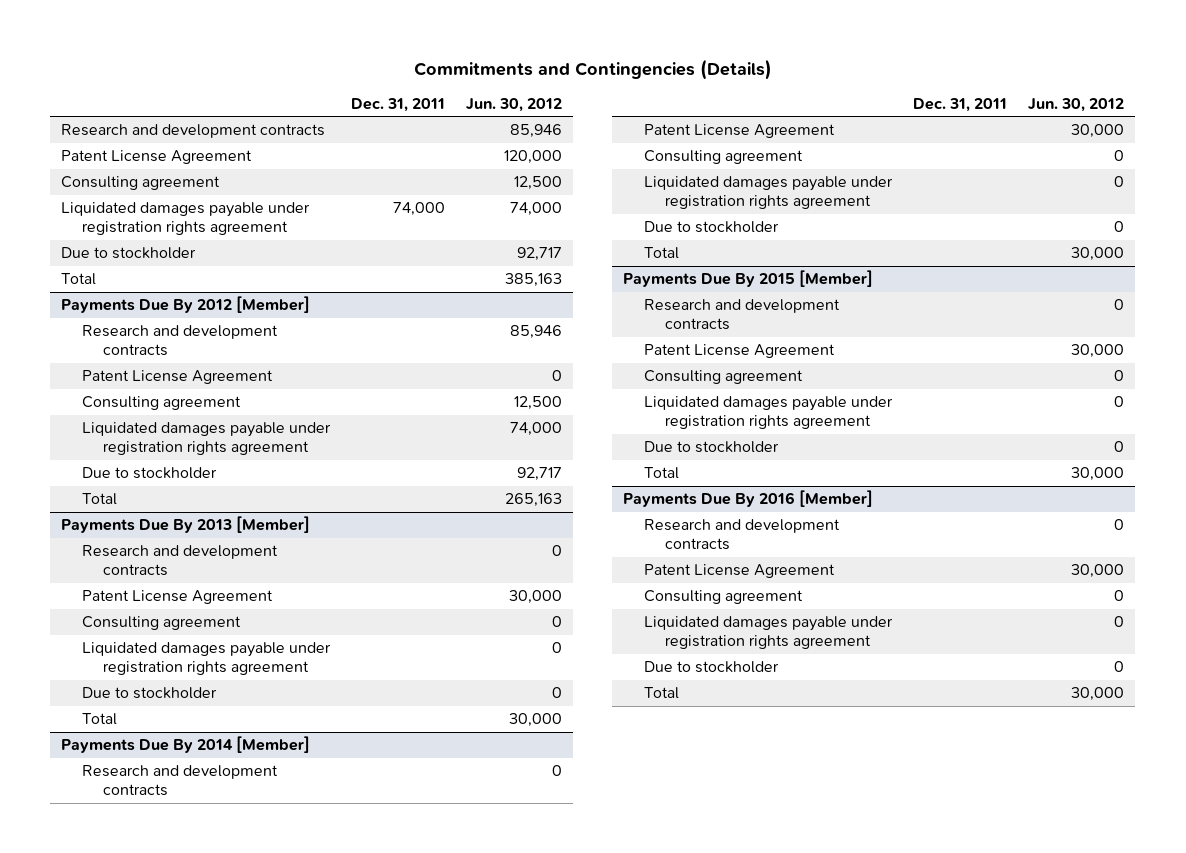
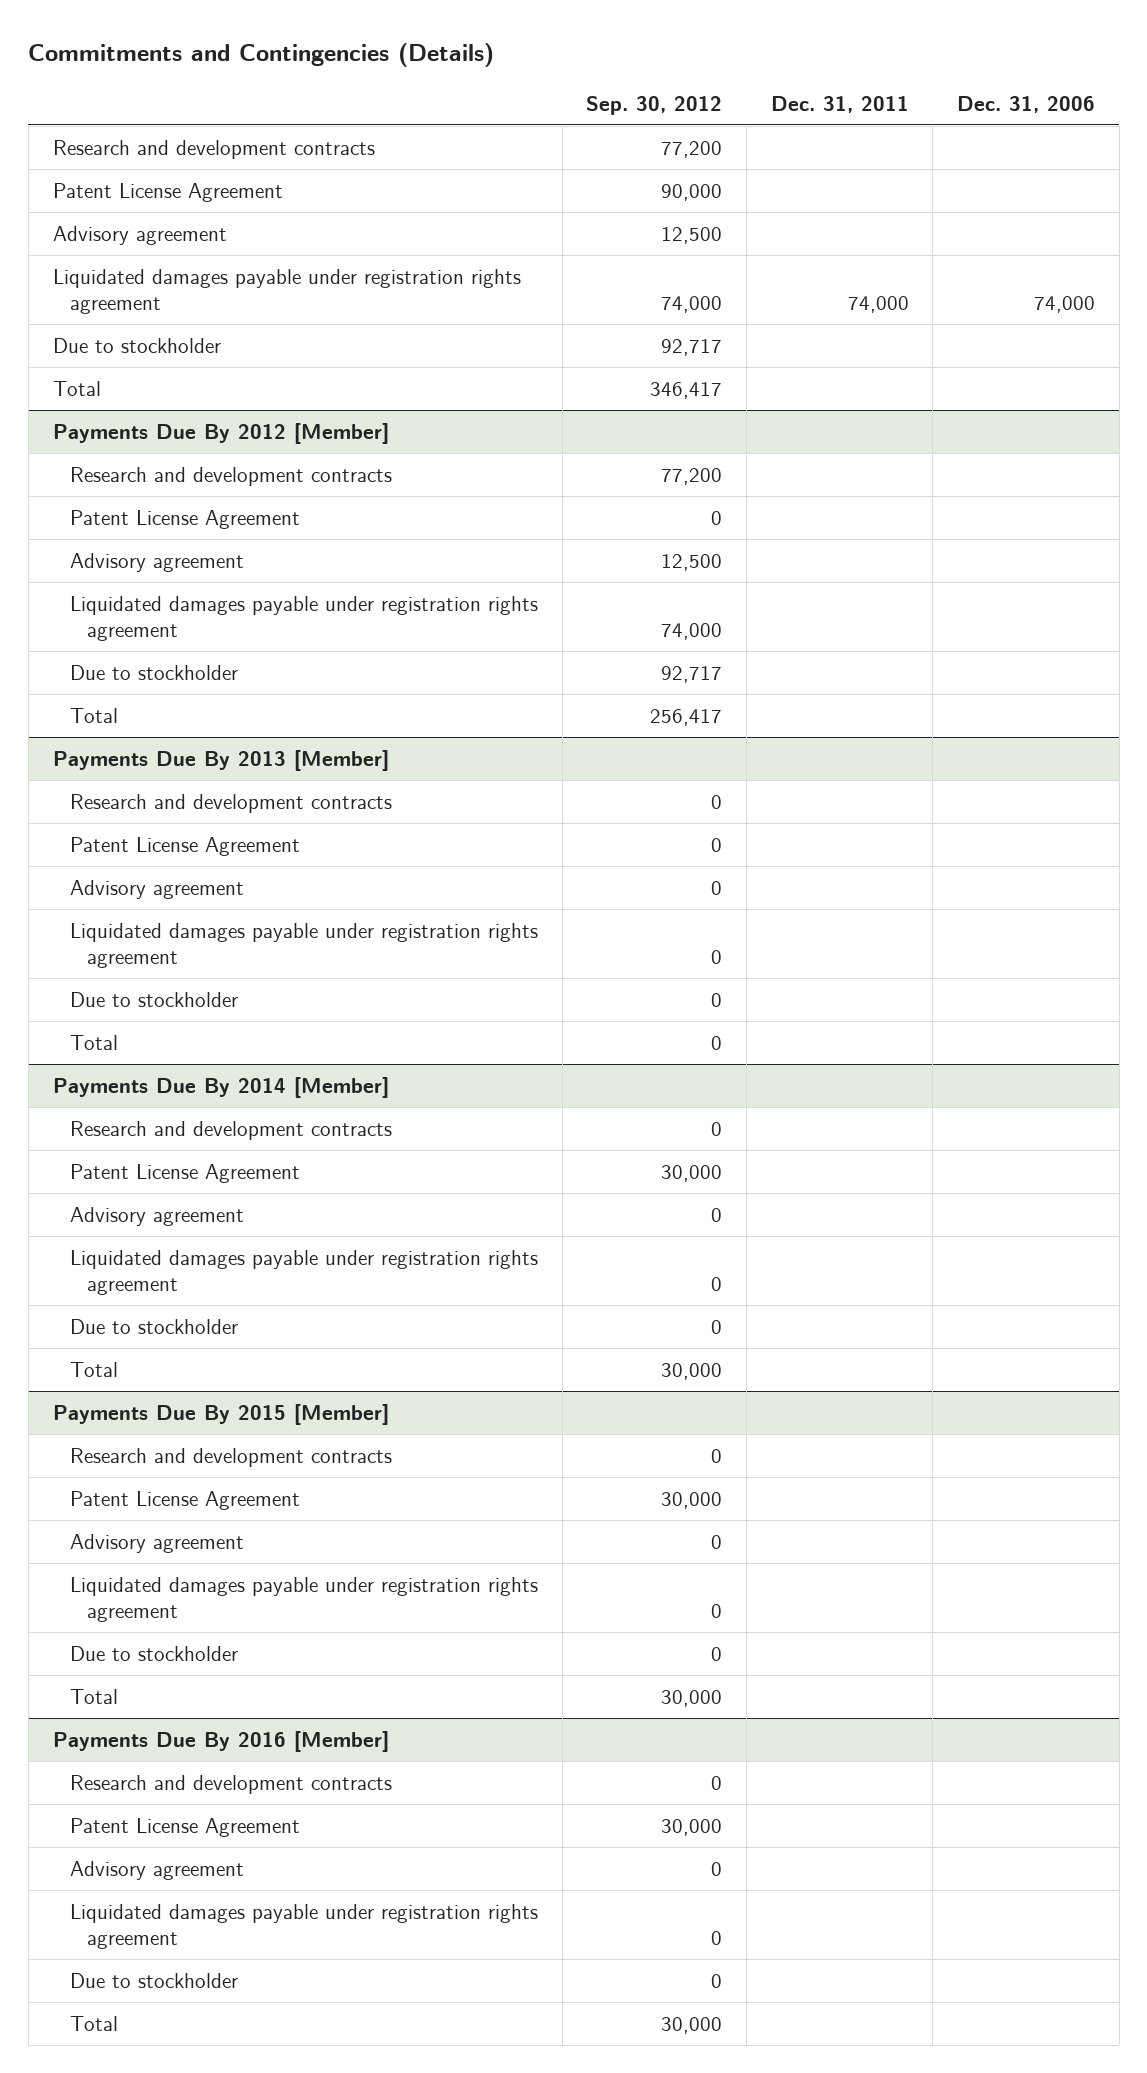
[466,97,563,112] Jun. 30, 2012 -> none
none -> [586,95,723,115] Sep. 30, 2012
none -> [956,95,1095,113] Dec. 31, 2006
[61,176,221,191] Consulting agreement -> [52,225,227,245] Advisory agreement
[81,396,241,411] Consulting agreement -> [69,552,244,572] Advisory agreement
[81,616,241,631] Consulting agreement -> [69,879,244,899] Advisory agreement
[643,150,803,165] Consulting agreement -> [69,1206,244,1226] Advisory agreement
[643,370,803,385] Consulting agreement -> [69,1533,244,1553] Advisory agreement
[643,590,803,605] Consulting agreement -> [69,1860,244,1880] Advisory agreement

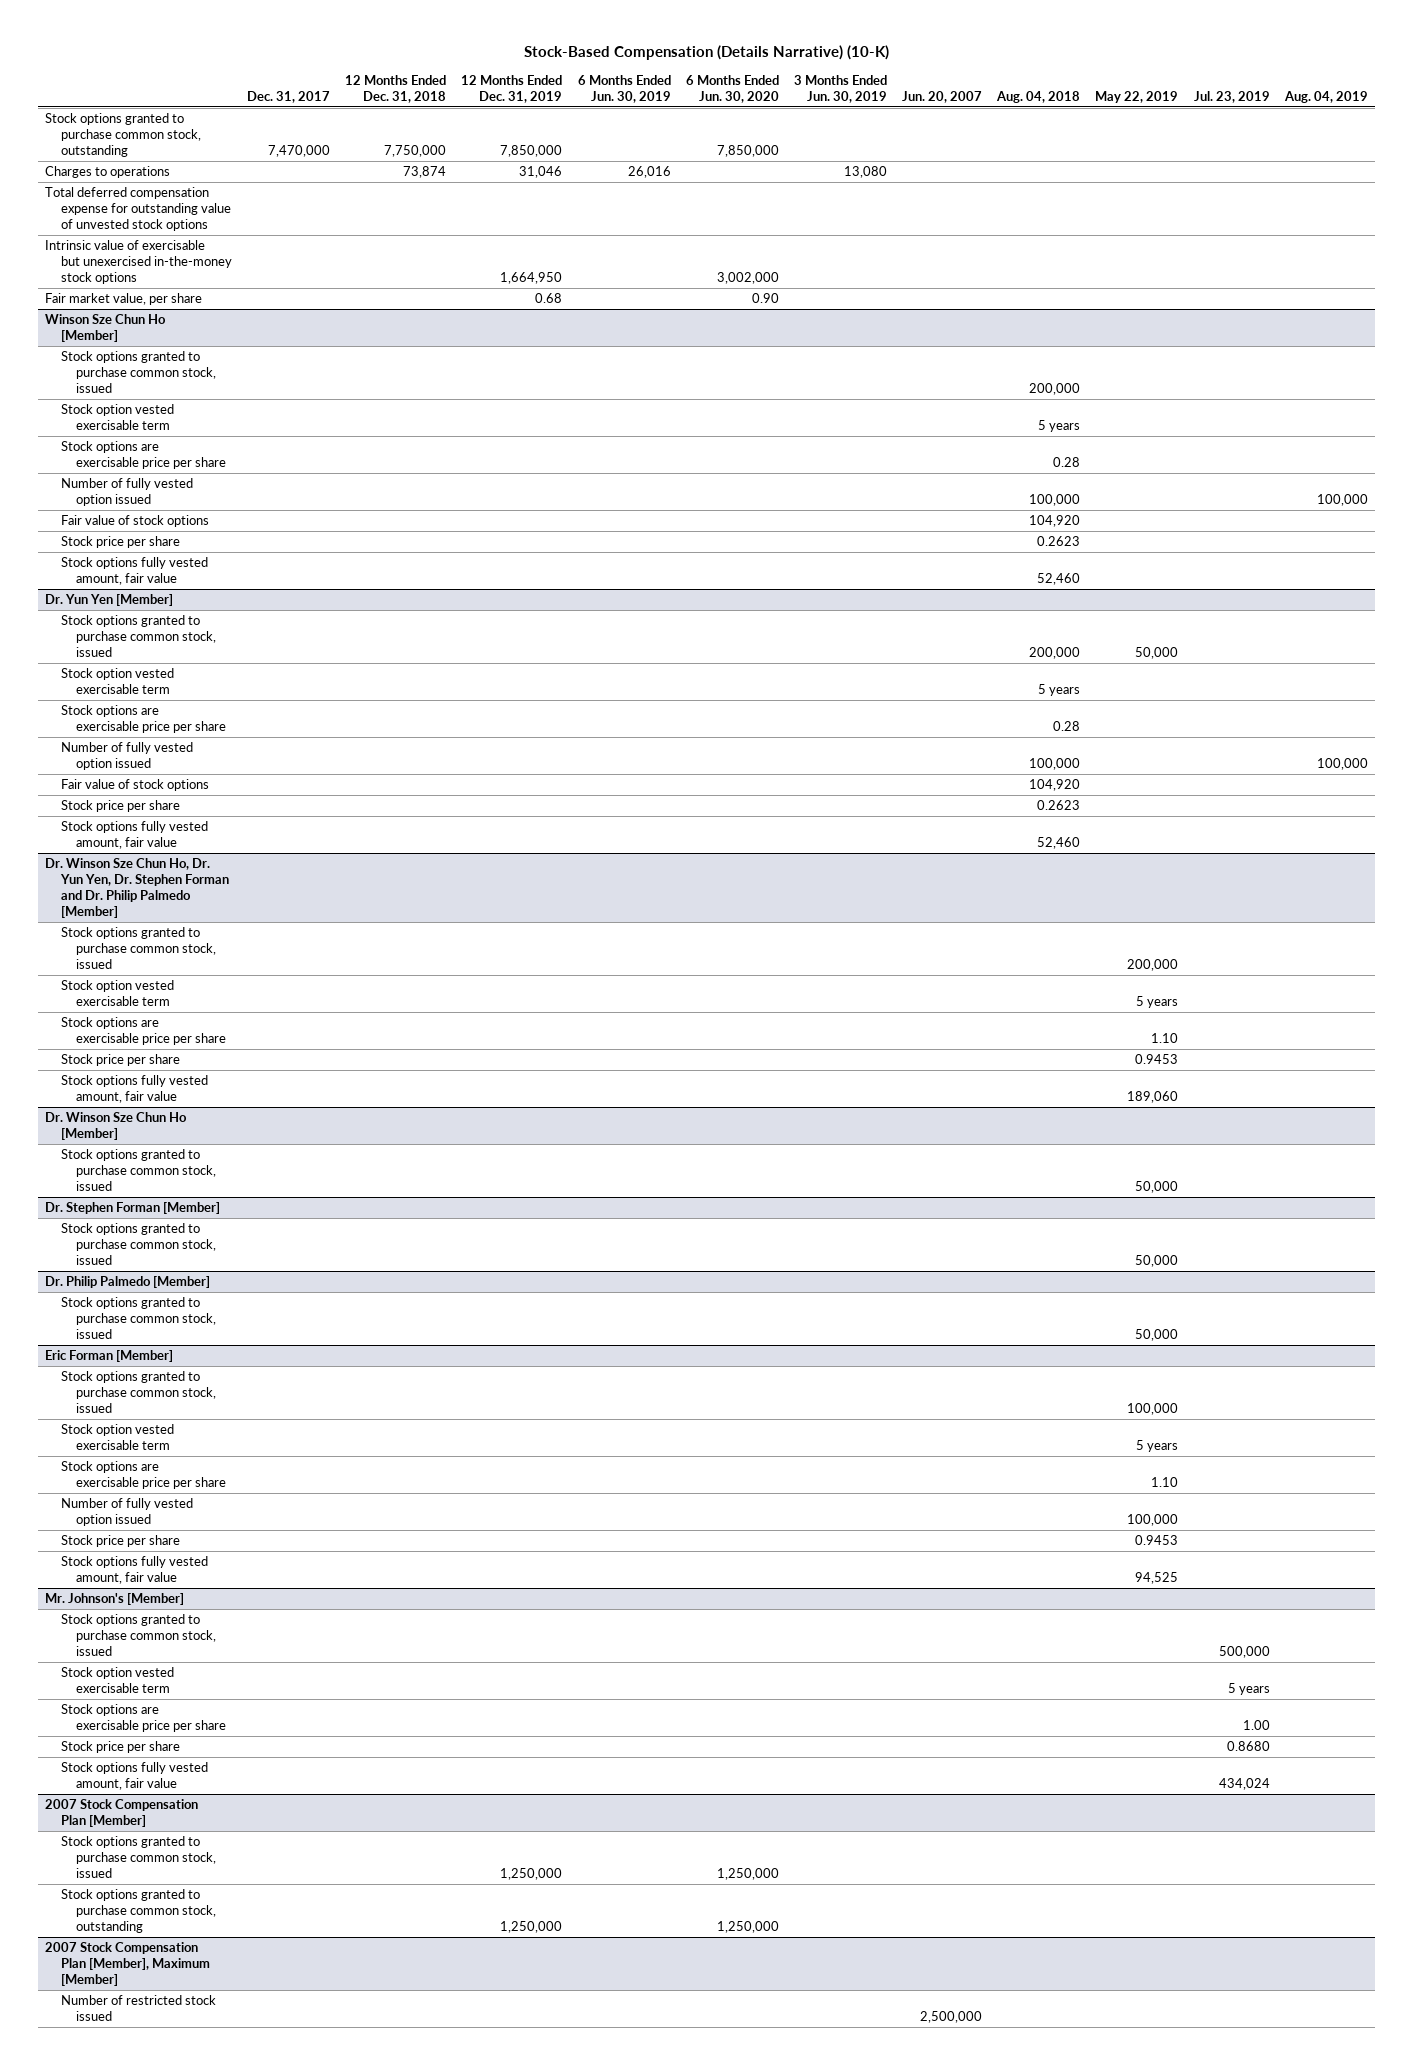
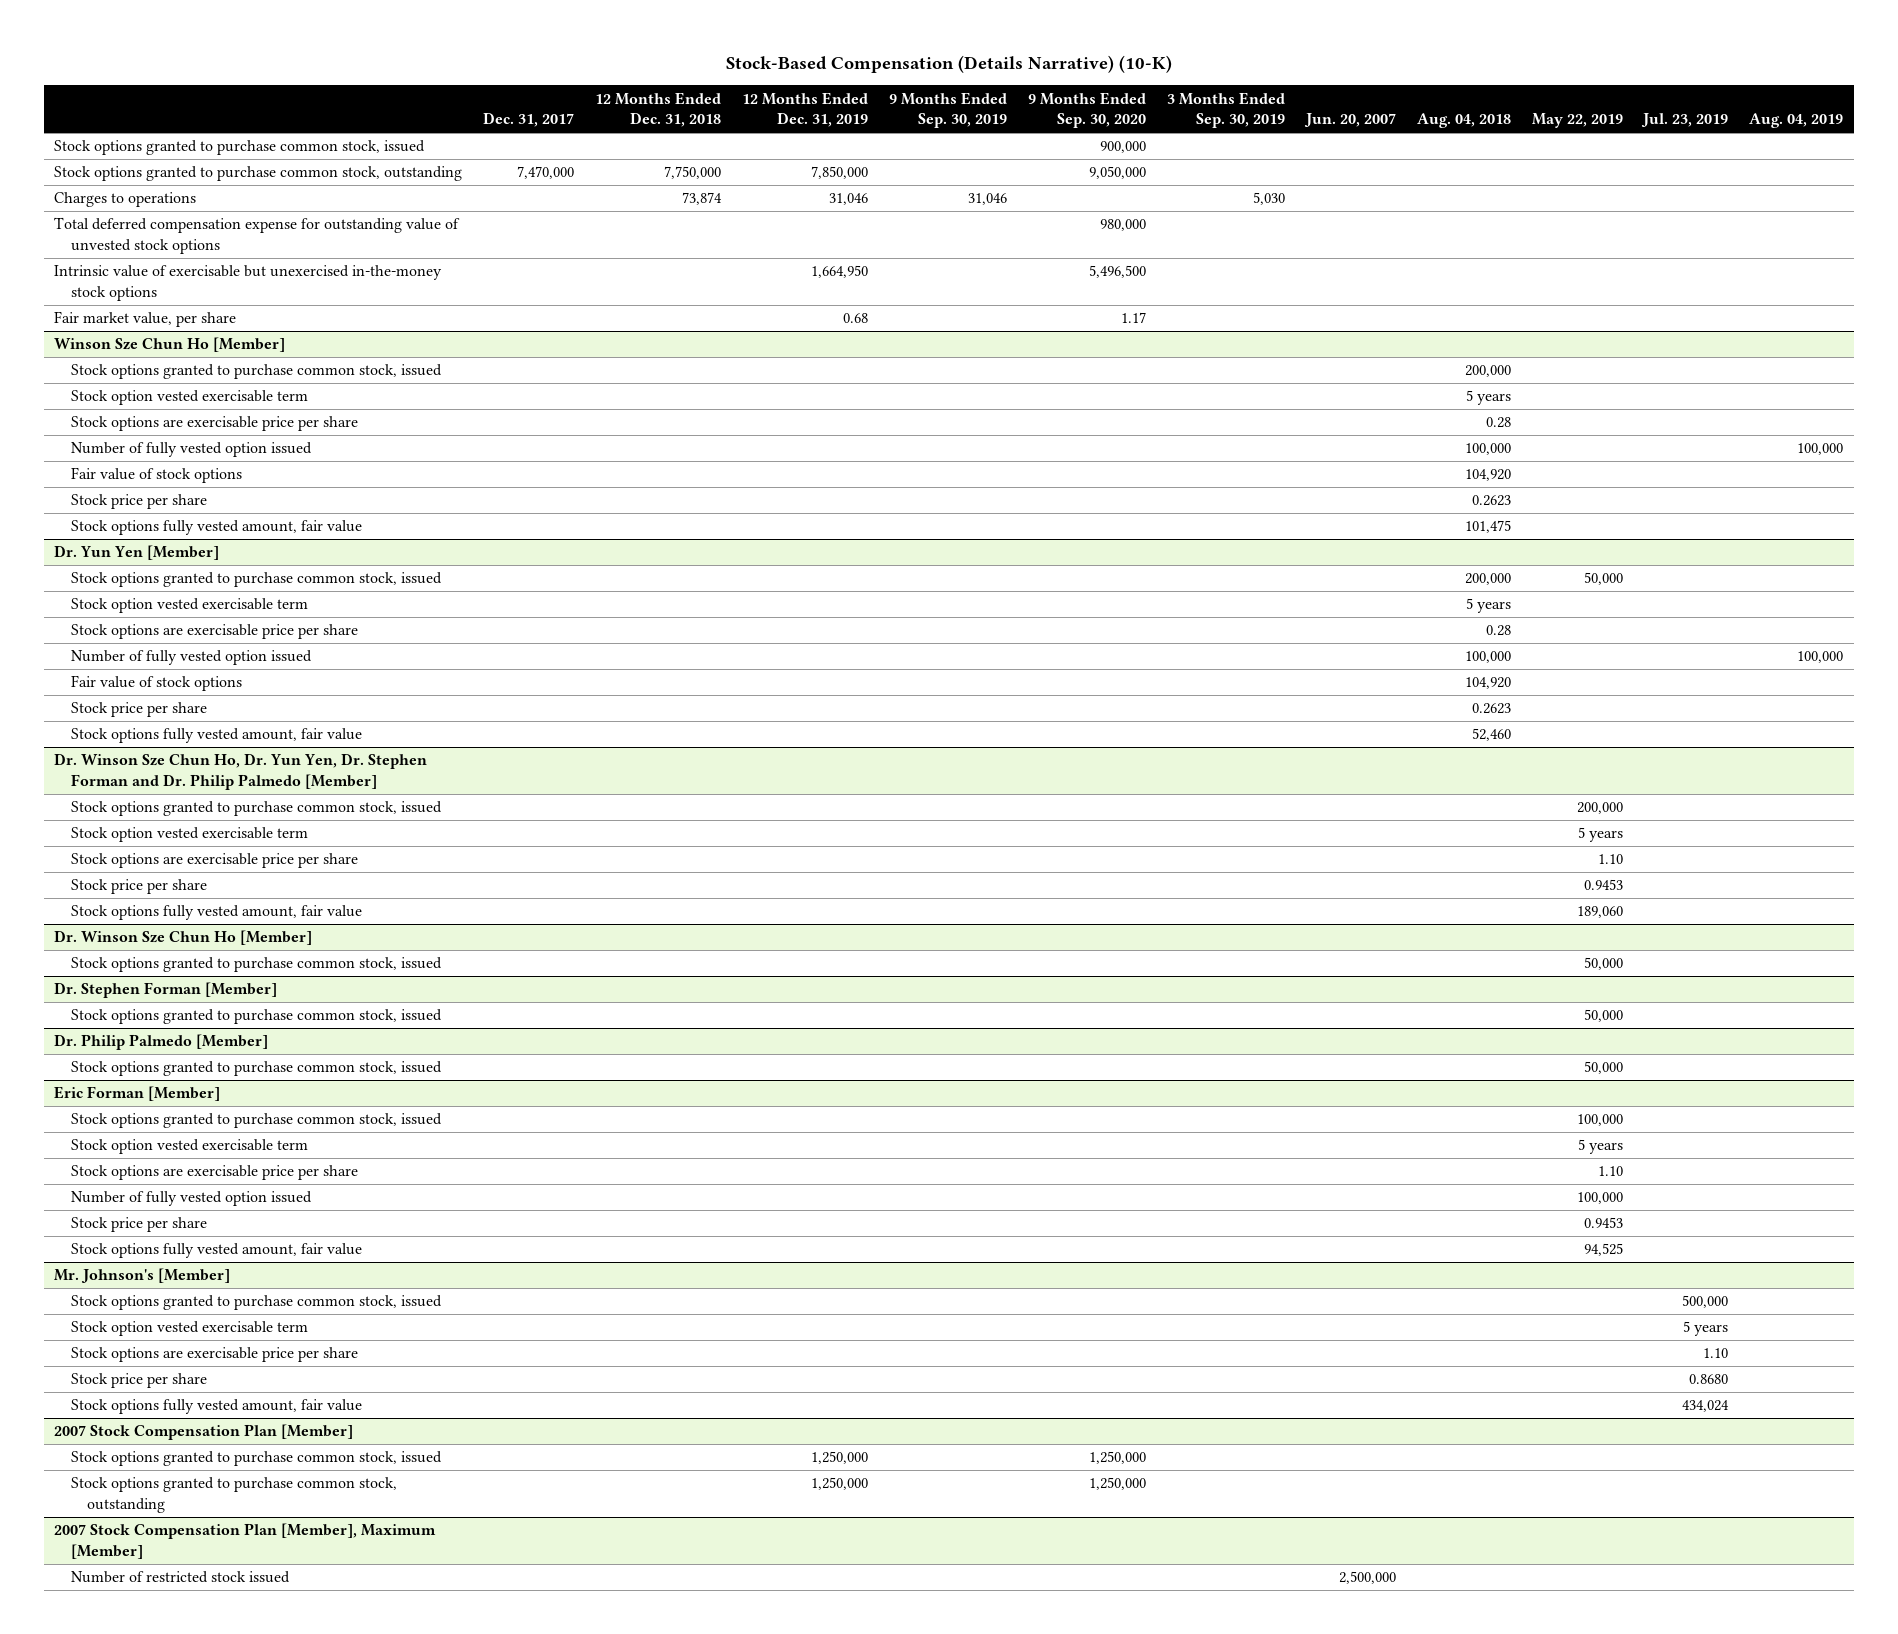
[577,74,671,103] 6 Months Ended Jun. 30, 2019 -> none
[685,74,779,103] 6 Months Ended Jun. 30, 2020 -> none
[793,74,887,103] 3 Months Ended Jun. 30, 2019 -> none
none -> [889,91,1008,129] 9 Months Ended Sep. 30, 2019
none -> [1027,91,1146,129] 9 Months Ended Sep. 30, 2020
none -> [1166,91,1285,129] 3 Months Ended Sep. 30, 2019
none -> [54,140,426,156] Stock options granted to purchase common stock, issued
[1037,573,1081,586] 52,460 -> [1464,520,1511,534] 101,475
[1242,1720,1270,1731] 1.00 -> [1703,1348,1729,1359] 1.10

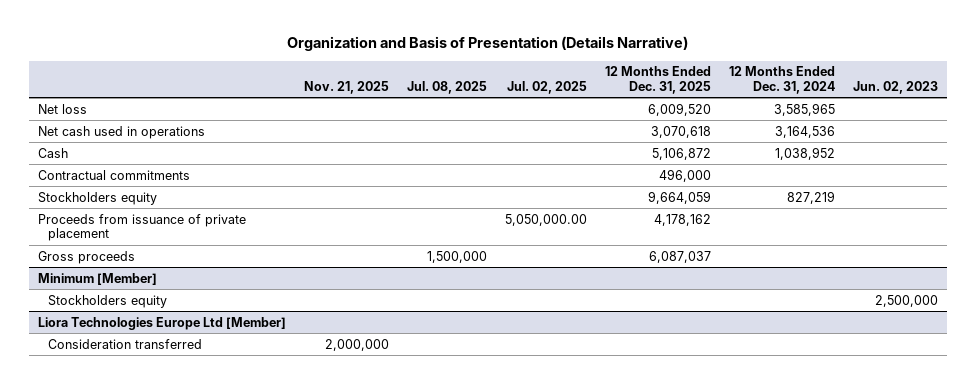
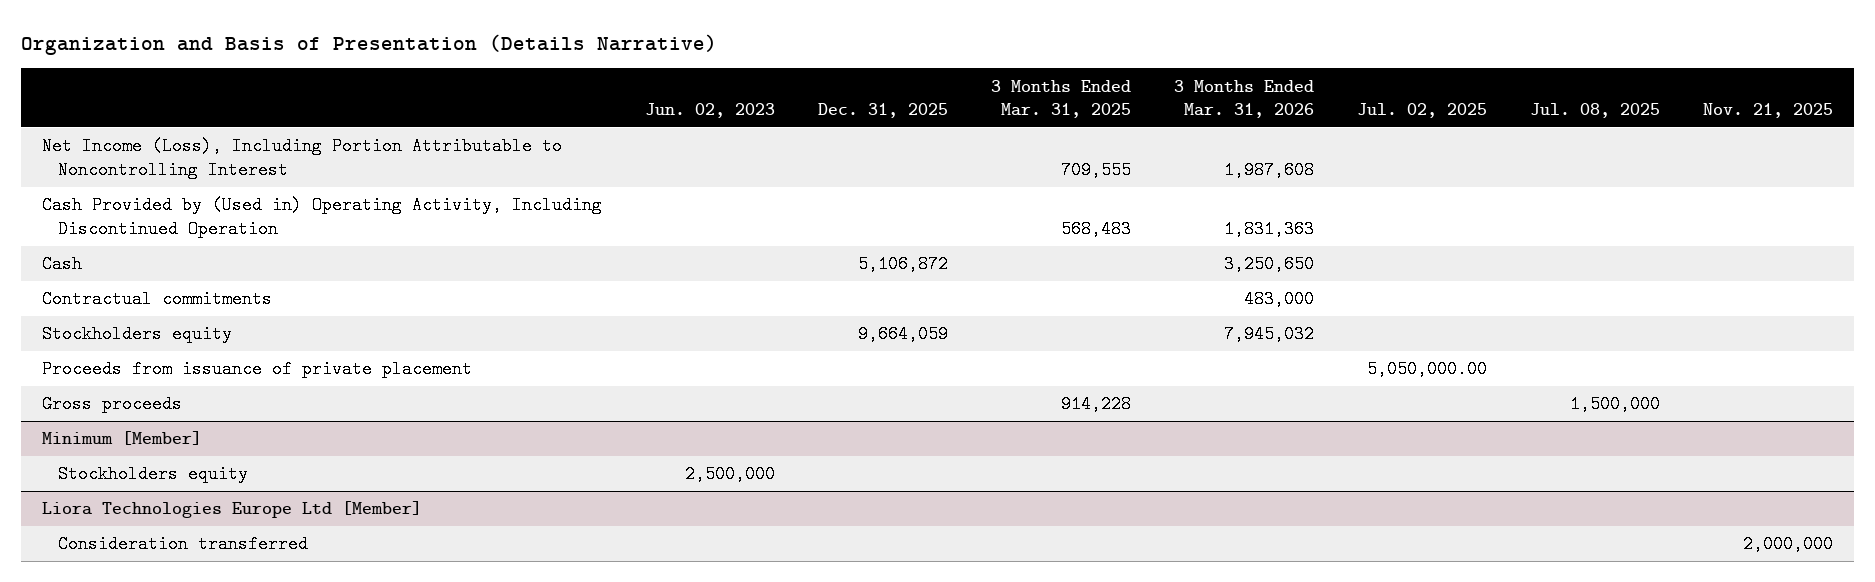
[605,66,712,94] 12 Months Ended Dec. 31, 2025 -> none
[729,66,836,94] 12 Months Ended Dec. 31, 2024 -> none
none -> [817,102,948,118] Dec. 31, 2025
none -> [990,79,1131,118] 3 Months Ended Mar. 31, 2025
none -> [1173,79,1314,118] 3 Months Ended Mar. 31, 2026
[37,103,87,114] Net loss -> [42,137,563,179] Net Income (Loss), Including Portion Attributable to Noncontrolling Interest
[37,125,205,139] Net cash used in operations -> [42,196,603,238] Cash Provided by (Used in) Operating Activity, Including Discontinued Operation

